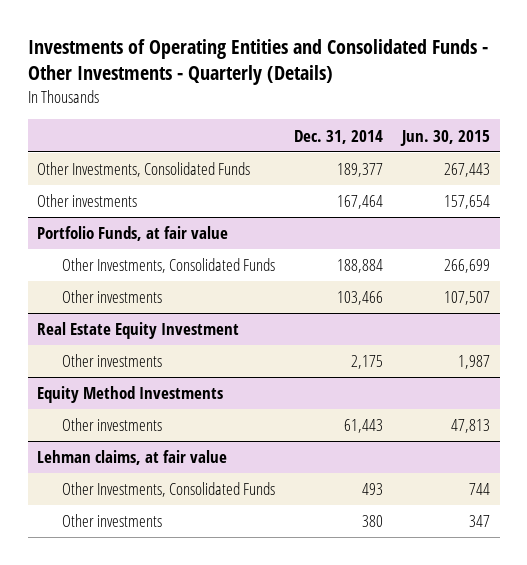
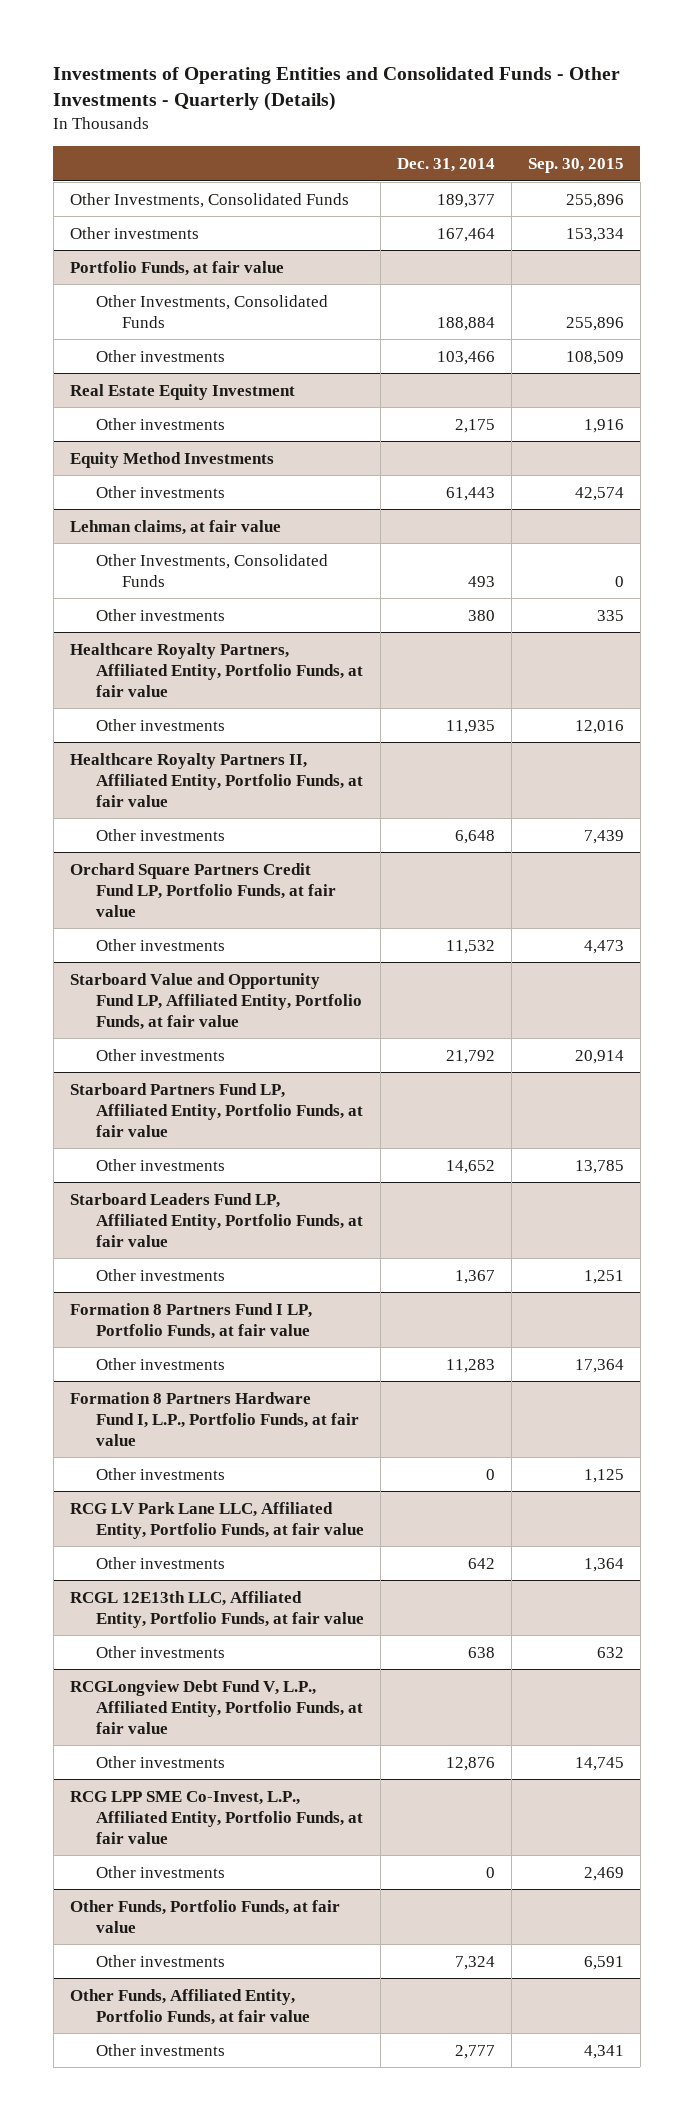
[400,129,491,146] Jun. 30, 2015 -> none
none -> [527,158,624,174] Sep. 30, 2015
none -> [69,642,363,697] Healthcare Royalty Partners, Affiliated Entity, Portfolio Funds, at fair value
none -> [95,718,225,731] Other investments
none -> [69,752,363,807] Healthcare Royalty Partners II, Affiliated Entity, Portfolio Funds, at fair value
none -> [95,828,225,841] Other investments
none -> [69,862,336,917] Orchard Square Partners Credit Fund LP, Portfolio Funds, at fair value
none -> [95,938,225,951] Other investments
none -> [69,972,362,1030] Starboard Value and Opportunity Fund LP, Affiliated Entity, Portfolio Funds, at fair value
none -> [95,1048,225,1061] Other investments
none -> [69,1082,363,1137] Starboard Partners Fund LP, Affiliated Entity, Portfolio Funds, at fair value
none -> [95,1158,225,1171] Other investments
none -> [69,1192,363,1247] Starboard Leaders Fund LP, Affiliated Entity, Portfolio Funds, at fair value
none -> [95,1268,225,1281] Other investments
none -> [69,1302,312,1339] Formation 8 Partners Fund I LP, Portfolio Funds, at fair value
none -> [95,1357,225,1370] Other investments
none -> [69,1391,359,1446] Formation 8 Partners Hardware Fund I, L.P., Portfolio Funds, at fair value
none -> [95,1467,225,1480] Other investments
none -> [69,1501,364,1539] RCG LV Park Lane LLC, Affiliated Entity, Portfolio Funds, at fair value
none -> [95,1556,225,1569] Other investments
none -> [69,1590,364,1628] RCGL 12E13th LLC, Affiliated Entity, Portfolio Funds, at fair value
none -> [95,1645,225,1658] Other investments
none -> [69,1679,363,1734] RCGLongview Debt Fund V, L.P., Affiliated Entity, Portfolio Funds, at fair value
none -> [95,1755,225,1768] Other investments
none -> [69,1790,363,1844] RCG LPP SME Co-Invest, L.P., Affiliated Entity, Portfolio Funds, at fair value
none -> [95,1865,225,1878] Other investments
none -> [69,1899,340,1933] Other Funds, Portfolio Funds, at fair value
none -> [95,1954,225,1967] Other investments
none -> [69,1988,310,2025] Other Funds, Affiliated Entity, Portfolio Funds, at fair value
none -> [95,2043,225,2056] Other investments

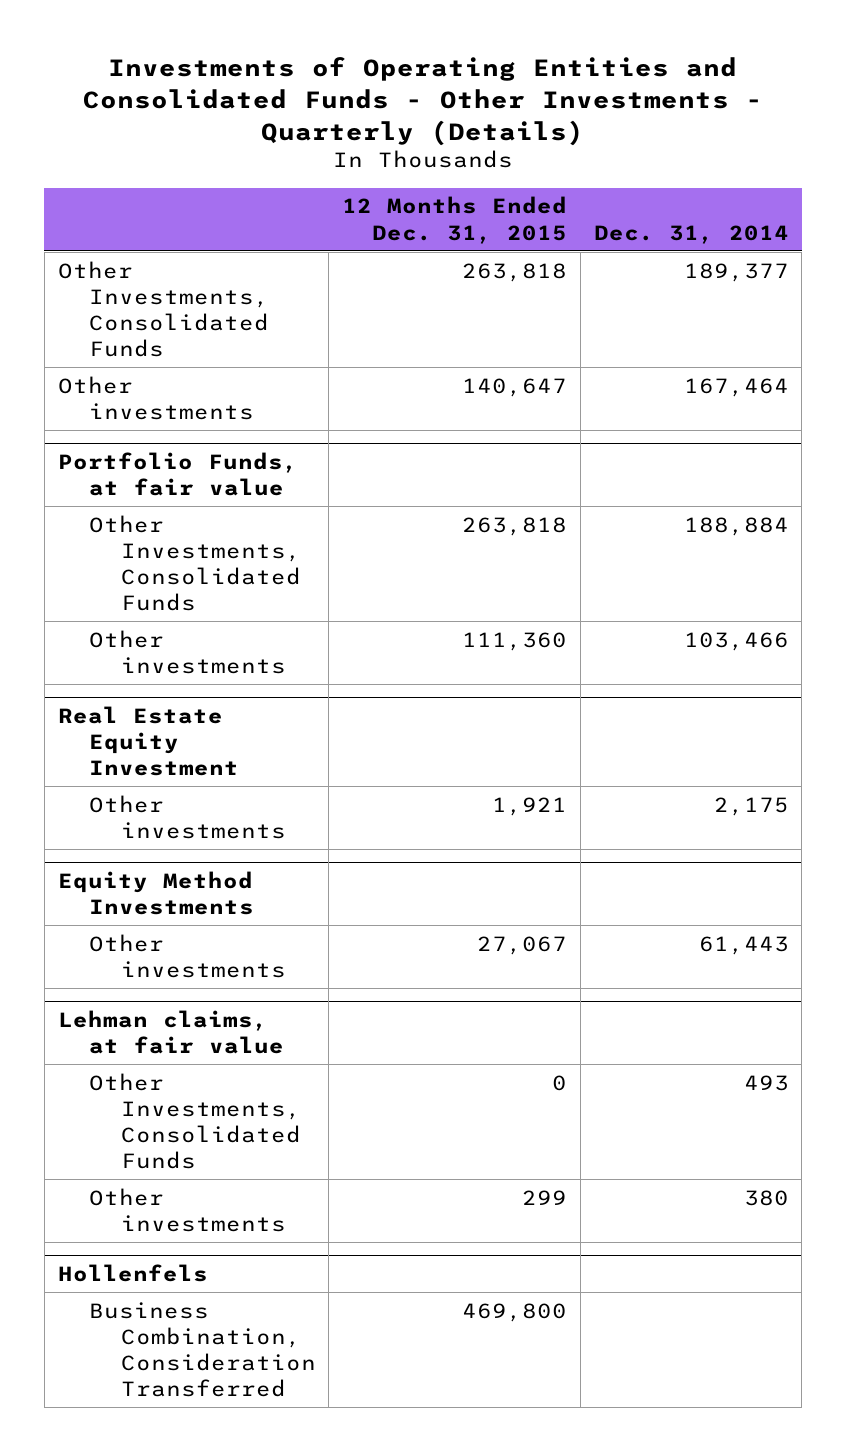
[527,158,624,174] Sep. 30, 2015 -> none
none -> [342,196,568,244] 12 Months Ended Dec. 31, 2015
[69,642,363,697] Healthcare Royalty Partners, Affiliated Entity, Portfolio Funds, at fair value -> none
[95,718,225,731] Other investments -> none
[69,752,363,807] Healthcare Royalty Partners II, Affiliated Entity, Portfolio Funds, at fair value -> none
[95,828,225,841] Other investments -> none
[69,862,336,917] Orchard Square Partners Credit Fund LP, Portfolio Funds, at fair value -> none
[95,938,225,951] Other investments -> none
[69,972,362,1030] Starboard Value and Opportunity Fund LP, Affiliated Entity, Portfolio Funds, at fair value -> none
[95,1048,225,1061] Other investments -> none
[69,1082,363,1137] Starboard Partners Fund LP, Affiliated Entity, Portfolio Funds, at fair value -> none
[95,1158,225,1171] Other investments -> none
[69,1192,363,1247] Starboard Leaders Fund LP, Affiliated Entity, Portfolio Funds, at fair value -> none
[95,1268,225,1281] Other investments -> none
[69,1302,312,1339] Formation 8 Partners Fund I LP, Portfolio Funds, at fair value -> none
[95,1357,225,1370] Other investments -> none
[69,1391,359,1446] Formation 8 Partners Hardware Fund I, L.P., Portfolio Funds, at fair value -> none
[95,1467,225,1480] Other investments -> none
[69,1501,364,1539] RCG LV Park Lane LLC, Affiliated Entity, Portfolio Funds, at fair value -> none
[95,1556,225,1569] Other investments -> none
[69,1590,364,1628] RCGL 12E13th LLC, Affiliated Entity, Portfolio Funds, at fair value -> none
[95,1645,225,1658] Other investments -> none
[69,1679,363,1734] RCGLongview Debt Fund V, L.P., Affiliated Entity, Portfolio Funds, at fair value -> none
[95,1755,225,1768] Other investments -> none
[69,1790,363,1844] RCG LPP SME Co-Invest, L.P., Affiliated Entity, Portfolio Funds, at fair value -> none
[95,1865,225,1878] Other investments -> none
[69,1899,340,1933] Other Funds, Portfolio Funds, at fair value -> none
[95,1954,225,1967] Other investments -> none
[69,1988,310,2025] Other Funds, Affiliated Entity, Portfolio Funds, at fair value -> none
[95,2043,225,2056] Other investments -> none
none -> [57,1263,208,1282] Hollenfels
none -> [89,1301,316,1397] Business Combination, Consideration Transferred

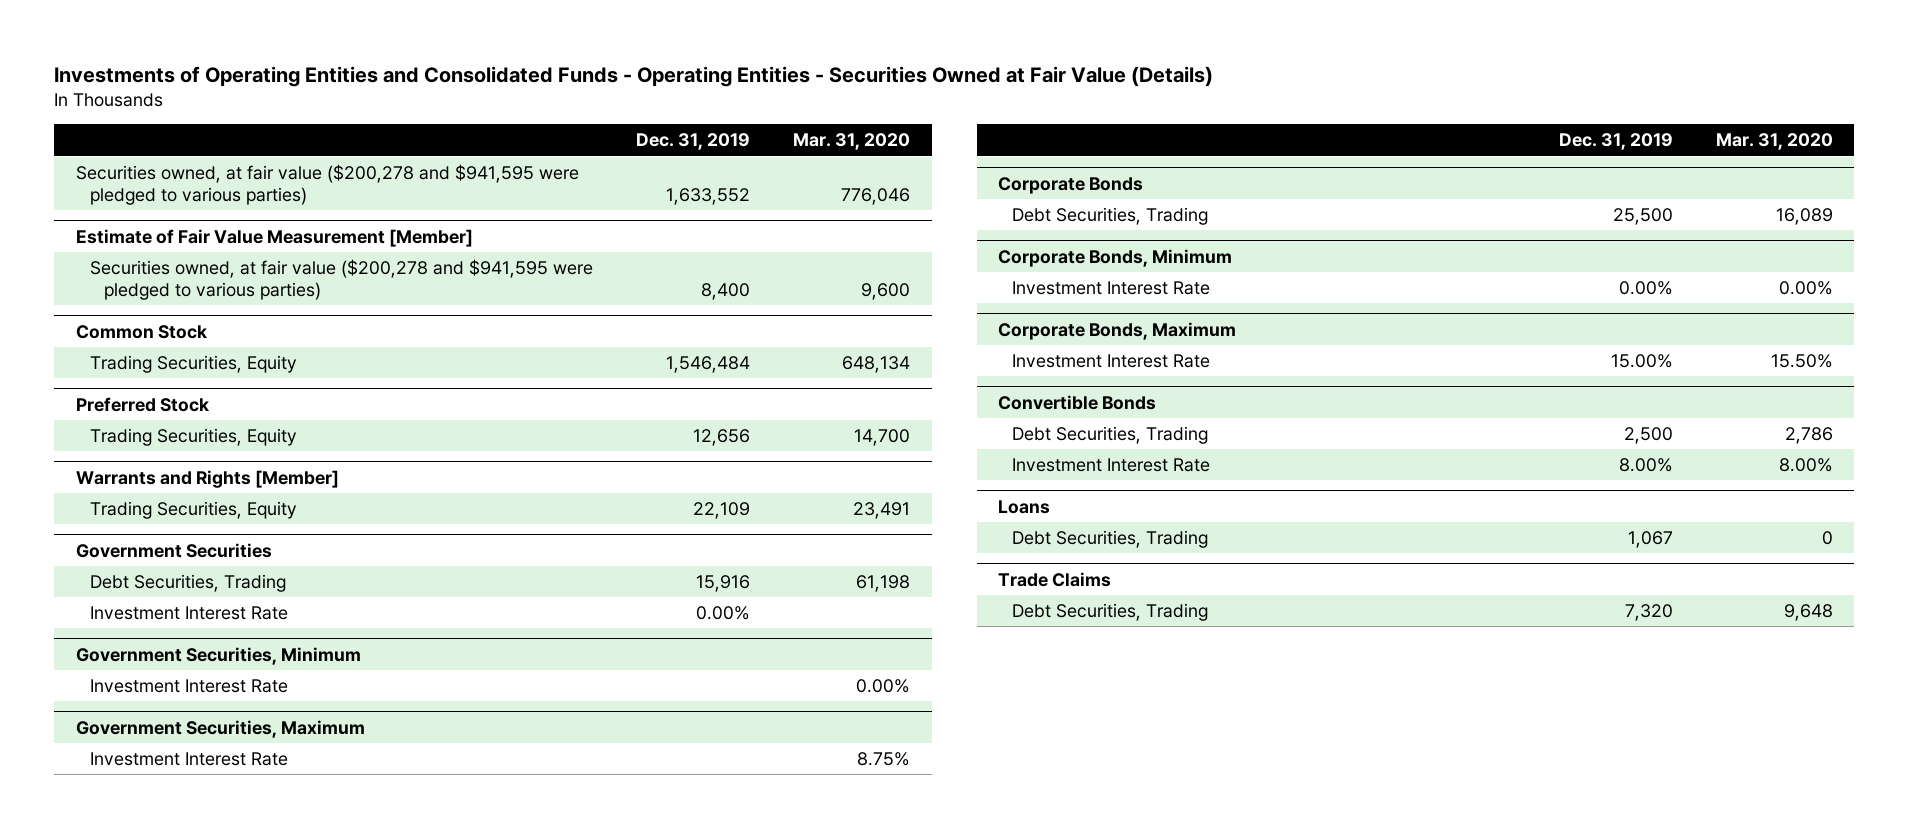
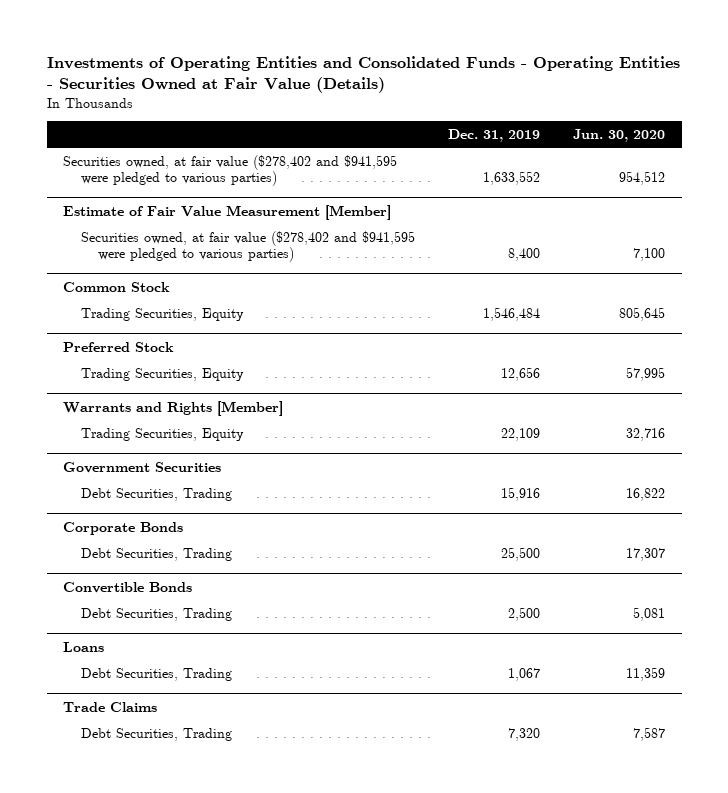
[793,133,911,151] Mar. 31, 2020 -> none
none -> [572,129,665,143] Jun. 30, 2020
[75,163,579,205] Securities owned, at fair value ($200,278 and $941,595 were pledged to various parties) -> [63,154,398,186] Securities owned, at fair value ($278,402 and $941,595 were pledged to various parties)
[89,258,593,300] Securities owned, at fair value ($200,278 and $941,595 were pledged to various parties) -> [80,230,415,262] Securities owned, at fair value ($278,402 and $941,595 were pledged to various parties)
[89,605,288,620] Investment Interest Rate -> none
[75,646,361,665] Government Securities, Minimum -> none
[89,678,288,693] Investment Interest Rate -> none
[75,719,365,738] Government Securities, Maximum -> none
[89,751,288,766] Investment Interest Rate -> none
[998,248,1233,267] Corporate Bonds, Minimum -> none
[1012,280,1211,295] Investment Interest Rate -> none
[998,321,1237,340] Corporate Bonds, Maximum -> none
[1012,353,1211,368] Investment Interest Rate -> none
[1012,457,1211,472] Investment Interest Rate -> none

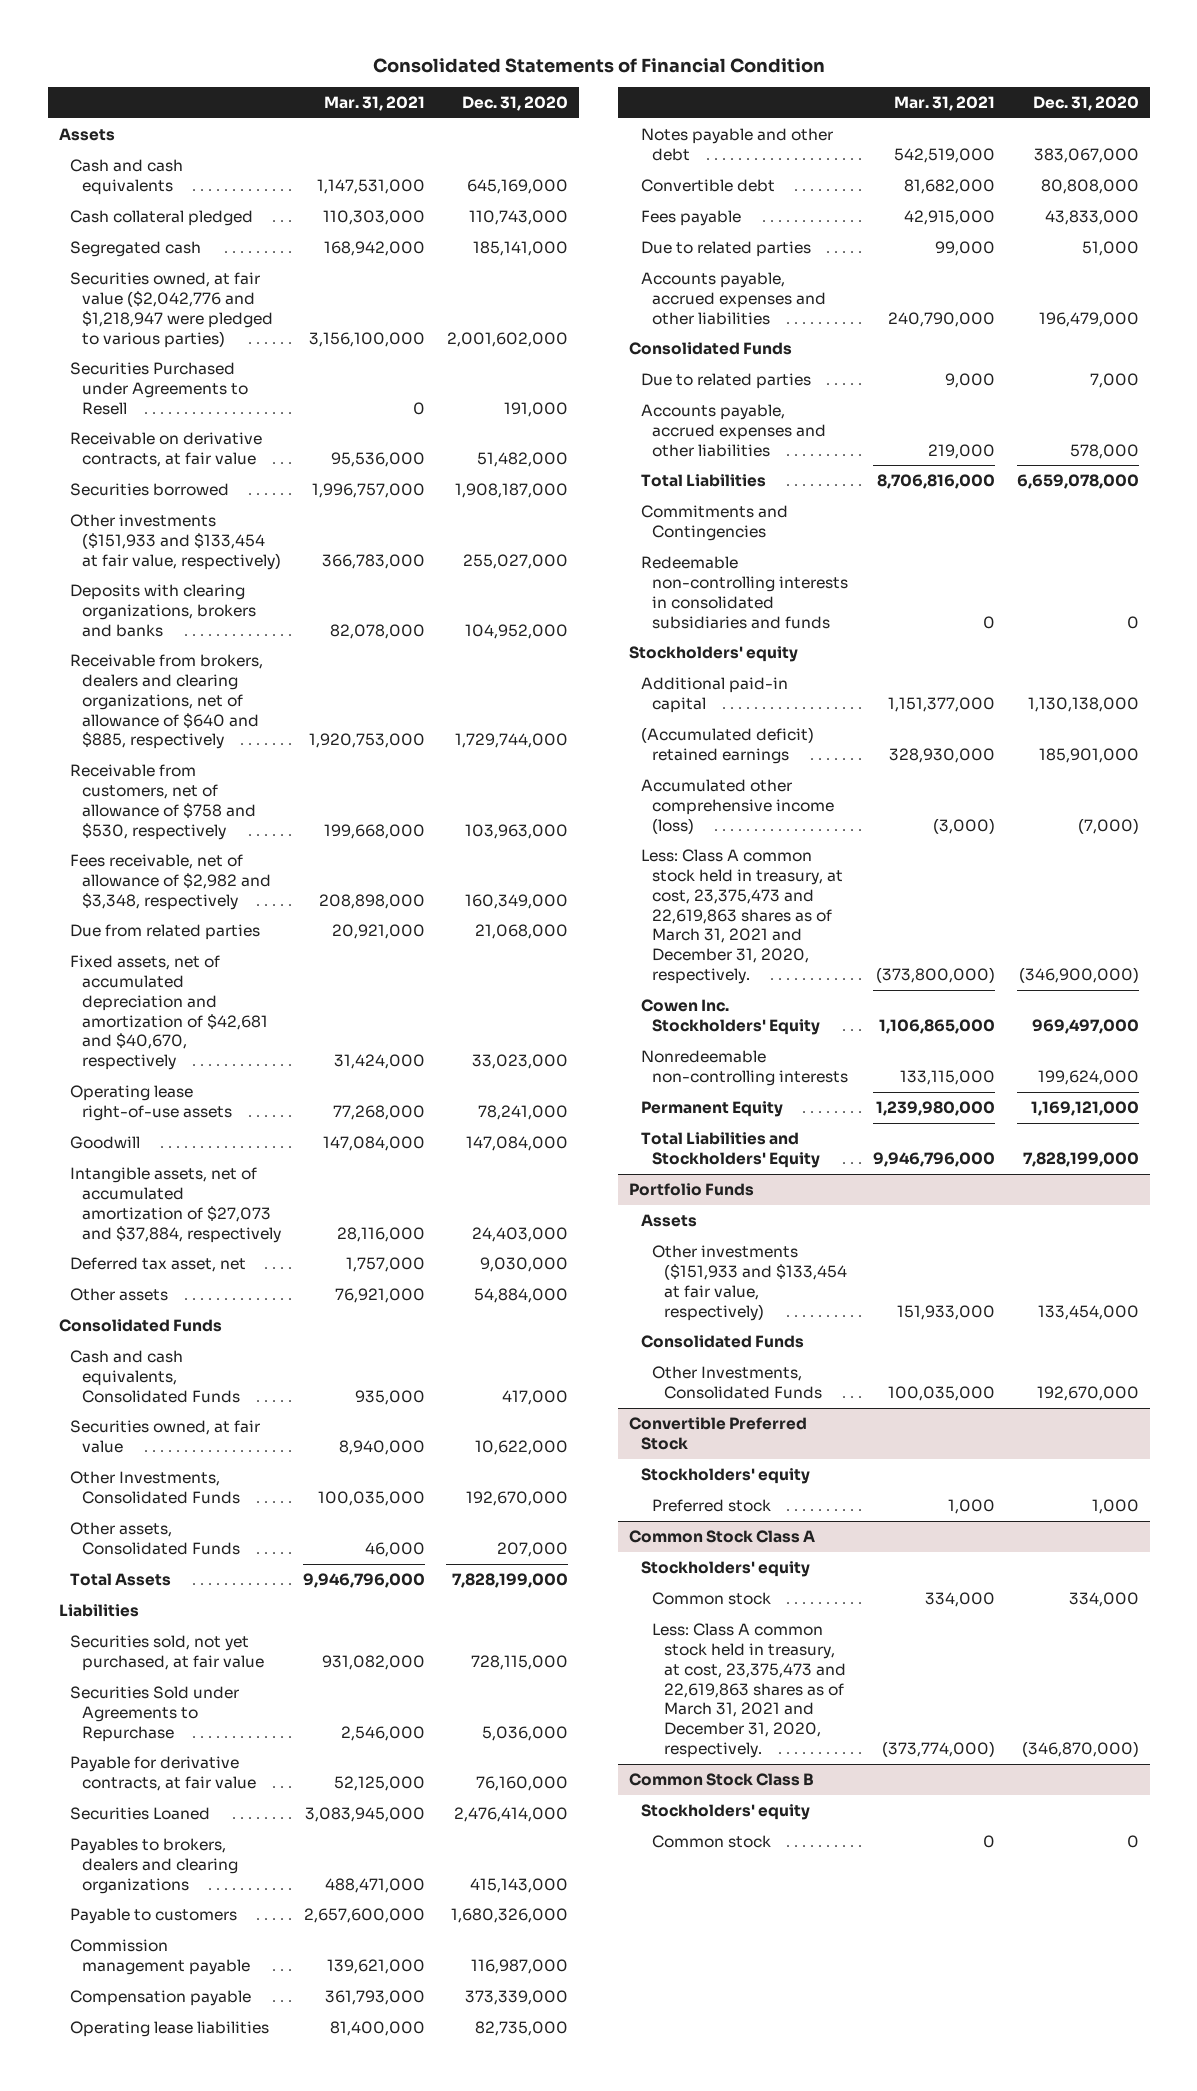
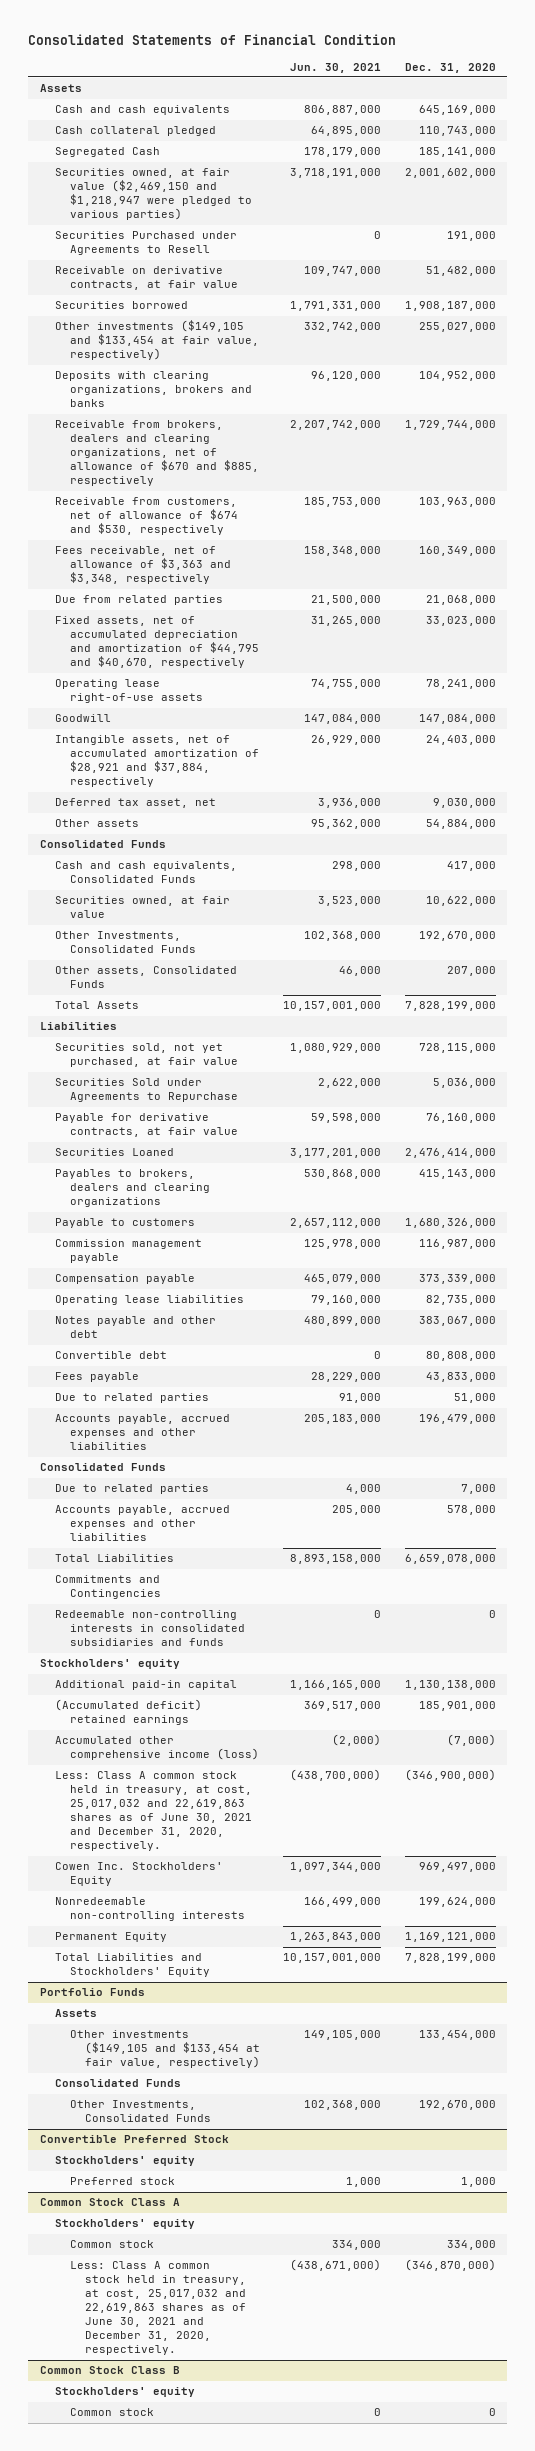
[323,96,425,112] Mar. 31, 2021 -> none
none -> [290,62,382,73] Jun. 30, 2021
[70,240,202,257] Segregated cash -> [54,147,160,158] Segregated Cash
[70,271,274,348] Securities owned, at fair value ($2,042,776 and $1,218,947 were pledged to various parties) -> [54,168,252,221] Securities owned, at fair value ($2,469,150 and $1,218,947 were pledged to various parties)
[70,513,282,570] Other investments ($151,933 and $133,454 at fair value, respectively) -> [54,320,259,361] Other investments ($149,105 and $133,454 at fair value, respectively)
[70,653,264,750] Receivable from brokers, dealers and clearing organizations, net of allowance of $640 and $885, respectively -> [54,420,259,487] Receivable from brokers, dealers and clearing organizations, net of allowance of $670 and $885, respectively
[70,763,257,840] Receivable from customers, net of allowance of $758 and $530, respectively -> [54,497,238,536] Receivable from customers, net of allowance of $674 and $530, respectively
[70,853,272,910] Fees receivable, net of allowance of $2,982 and $3,348, respectively -> [54,546,231,585] Fees receivable, net of allowance of $3,363 and $3,348, respectively
[70,954,269,1071] Fixed assets, net of accumulated depreciation and amortization of $42,681 and $40,670, respectively -> [54,616,259,669] Fixed assets, net of accumulated depreciation and amortization of $44,795 and $40,670, respectively
[70,1166,282,1243] Intangible assets, net of accumulated amortization of $27,073 and $37,884, respectively -> [54,735,259,788] Intangible assets, net of accumulated amortization of $28,921 and $37,884, respectively
[640,848,844,985] Less: Class A common stock held in treasury, at cost, 23,375,473 and 22,619,863 shares as of March 31, 2021 and December 31, 2020, respectively. -> [54,1771,252,1852] Less: Class A common stock held in treasury, at cost, 25,017,032 and 22,619,863 shares as of June 30, 2021 and December 31, 2020, respectively.
[652,1244,848,1321] Other investments ($151,933 and $133,454 at fair value, respectively) -> [69,2030,261,2069] Other investments ($149,105 and $133,454 at fair value, respectively)
[652,1622,847,1759] Less: Class A common stock held in treasury, at cost, 23,375,473 and 22,619,863 shares as of March 31, 2021 and December 31, 2020, respectively. -> [69,2261,247,2356] Less: Class A common stock held in treasury, at cost, 25,017,032 and 22,619,863 shares as of June 30, 2021 and December 31, 2020, respectively.

